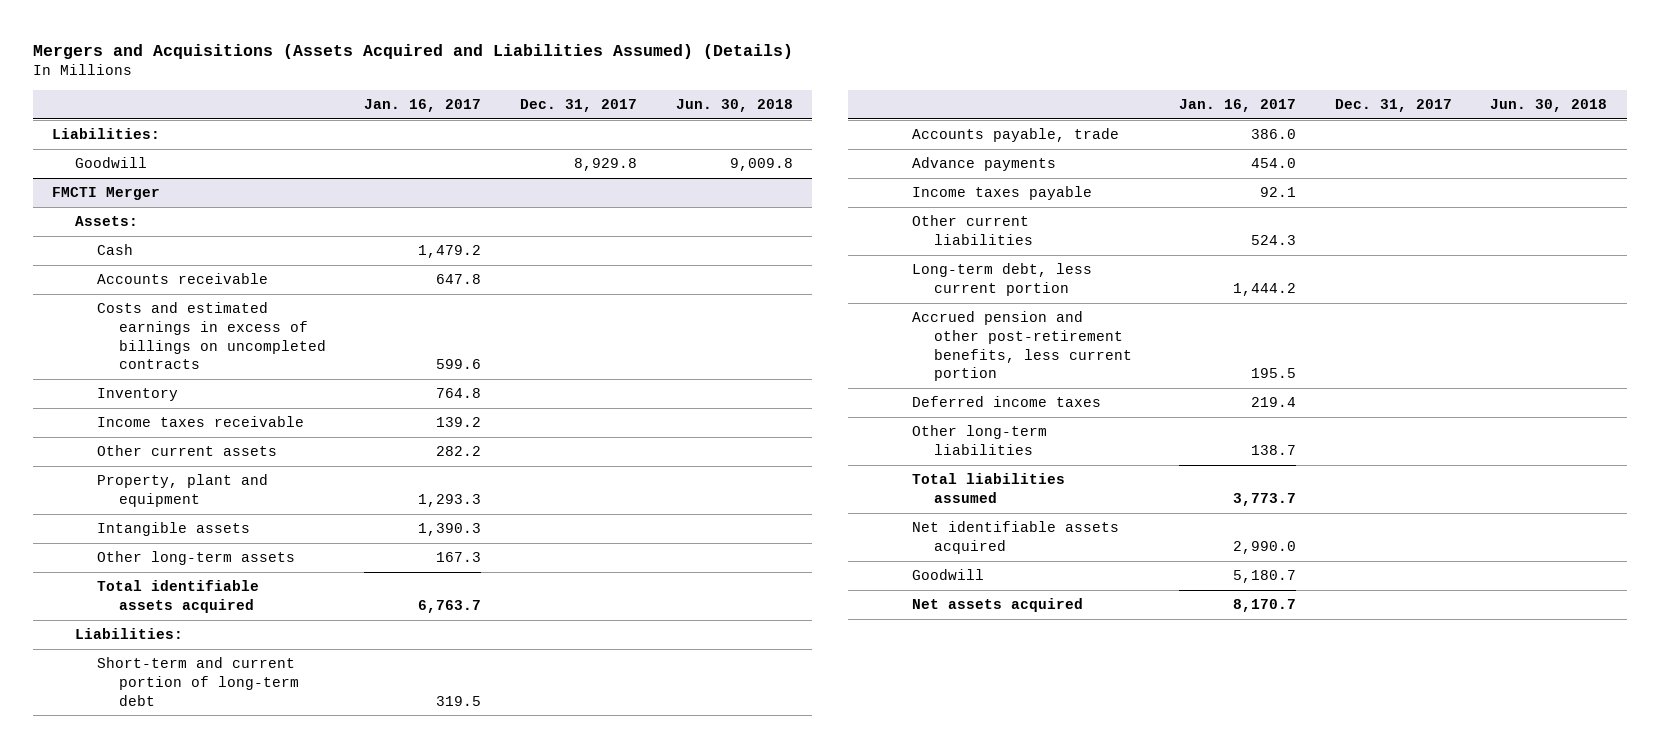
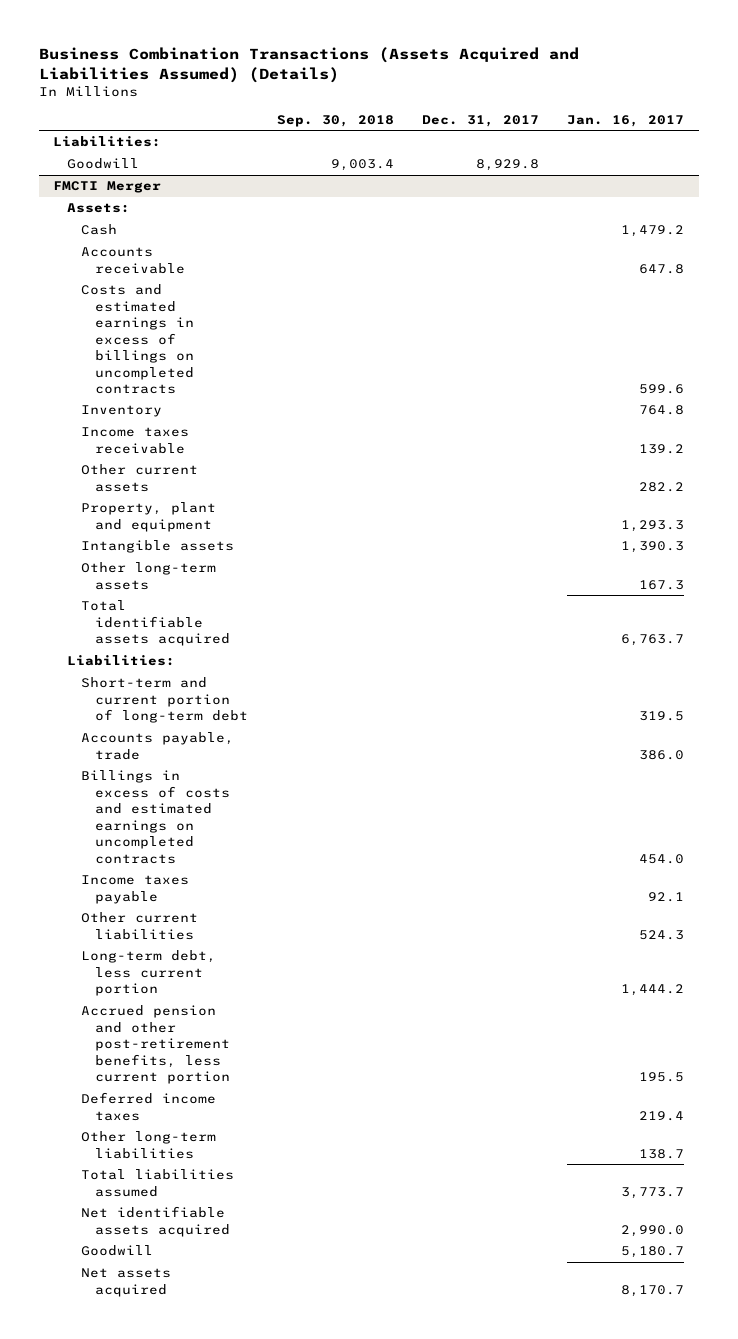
[33,43,794,59] Mergers and Acquisitions (Assets Acquired and Liabilities Assumed) (Details) -> [39,46,580,83] Business Combination Transactions (Assets Acquired and Liabilities Assumed) (Details)
[675,99,793,113] Jun. 30, 2018 -> none
none -> [276,114,394,127] Sep. 30, 2018
[911,157,1056,172] Advance payments -> [81,770,231,864] Billings in excess of costs and estimated earnings on uncompleted contracts

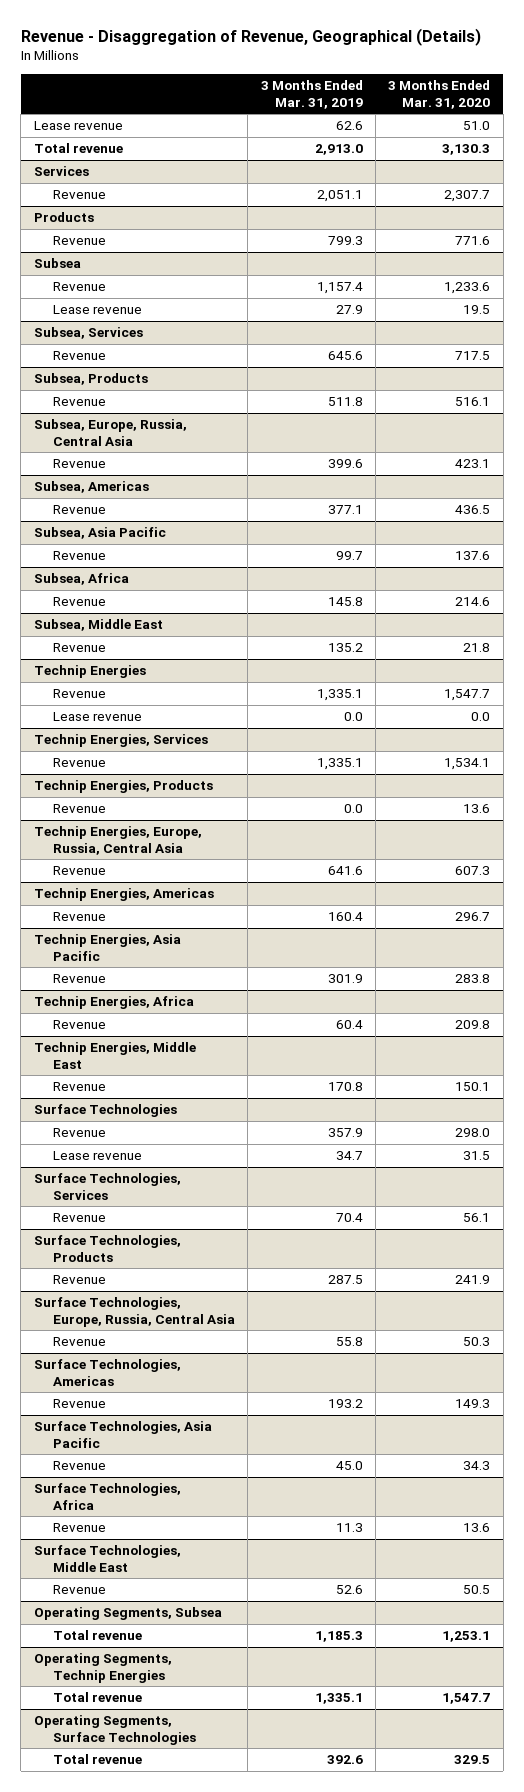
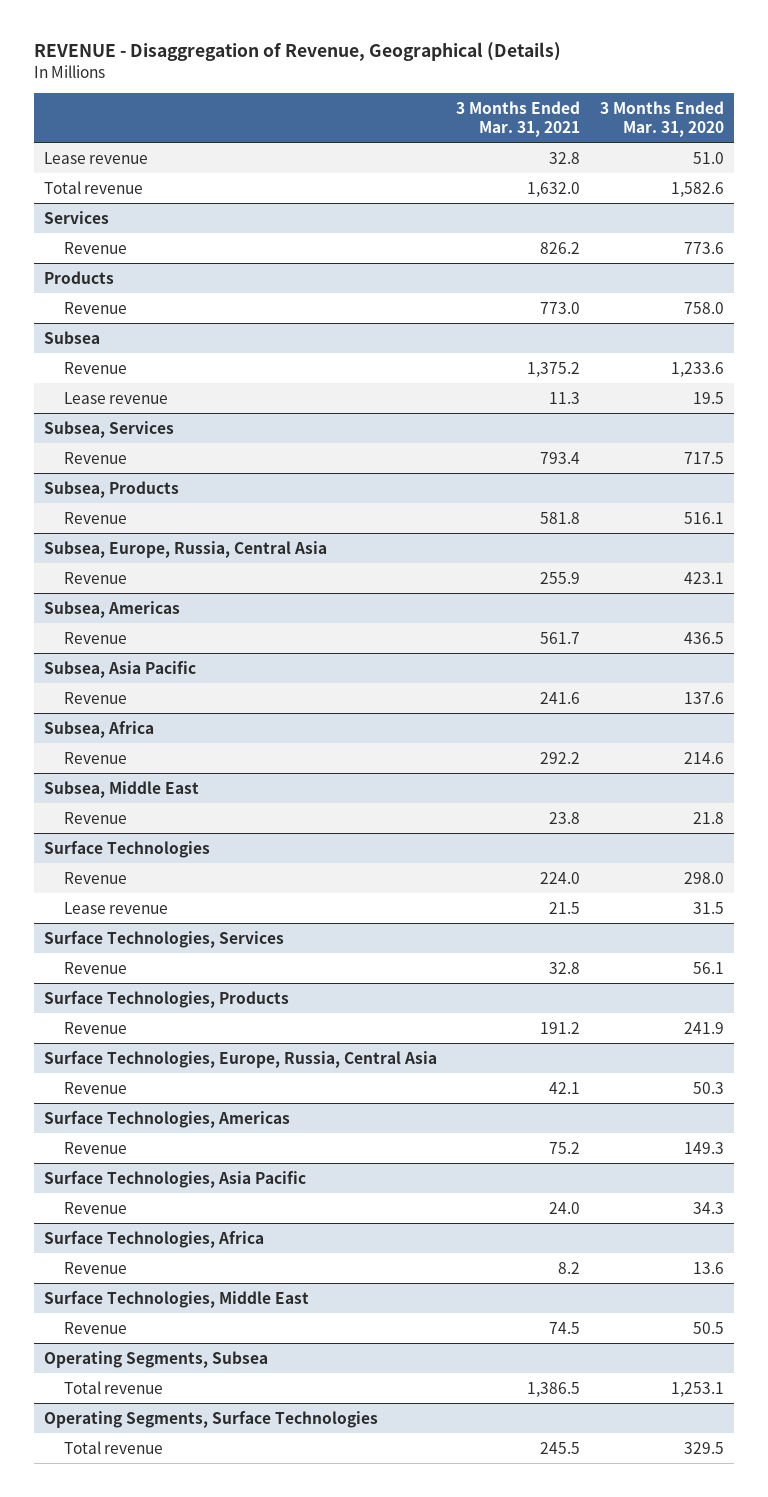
[20,27,481,46] Revenue - Disaggregation of Revenue, Geographical (Details) -> [33,42,561,62] REVENUE - Disaggregation of Revenue, Geographical (Details)
[260,80,363,109] 3 Months Ended Mar. 31, 2019 -> none
none -> [456,101,581,137] 3 Months Ended Mar. 31, 2021
[442,144,491,156] 3,130.3 -> [670,181,724,197] 1,582.6
[444,190,491,203] 2,307.7 -> [683,241,724,254] 773.6
[455,236,491,246] 771.6 -> [683,301,724,314] 758.0
[33,665,146,679] Technip Energies -> none
[52,689,106,699] Revenue -> none
[52,712,142,722] Lease revenue -> none
[33,734,208,748] Technip Energies, Services -> none
[52,758,106,768] Revenue -> none
[33,780,213,794] Technip Energies, Products -> none
[52,804,106,814] Revenue -> none
[33,826,202,855] Technip Energies, Europe, Russia, Central Asia -> none
[52,866,106,876] Revenue -> none
[33,888,214,902] Technip Energies, Americas -> none
[52,912,106,922] Revenue -> none
[33,934,181,961] Technip Energies, Asia Pacific -> none
[52,974,106,984] Revenue -> none
[33,996,194,1010] Technip Energies, Africa -> none
[52,1020,106,1030] Revenue -> none
[33,1042,196,1069] Technip Energies, Middle East -> none
[52,1082,106,1092] Revenue -> none
[33,1653,172,1683] Operating Segments, Technip Energies -> none
[52,1692,142,1703] Total revenue -> none

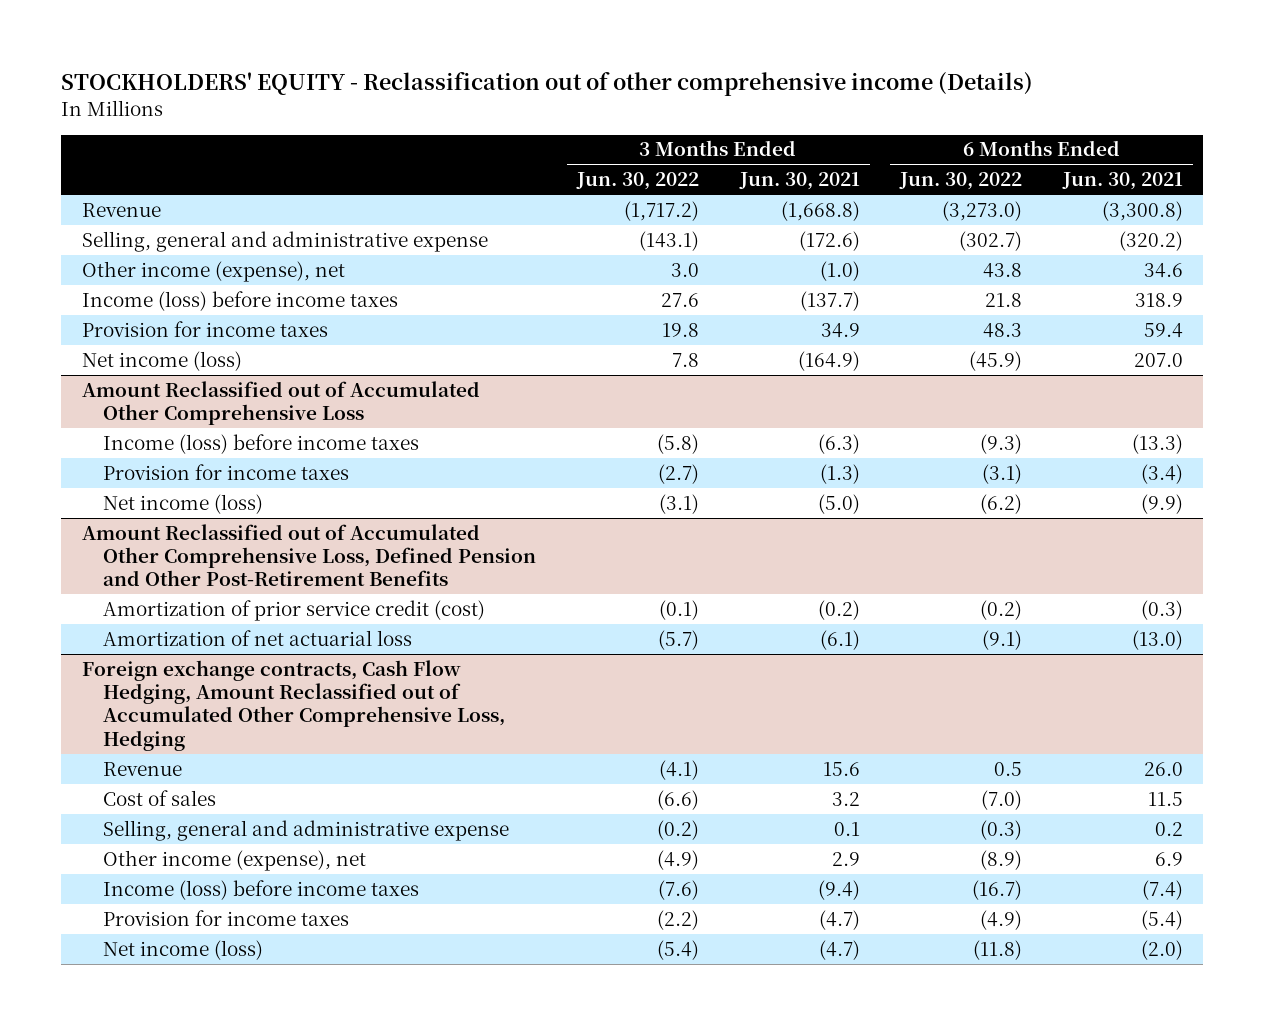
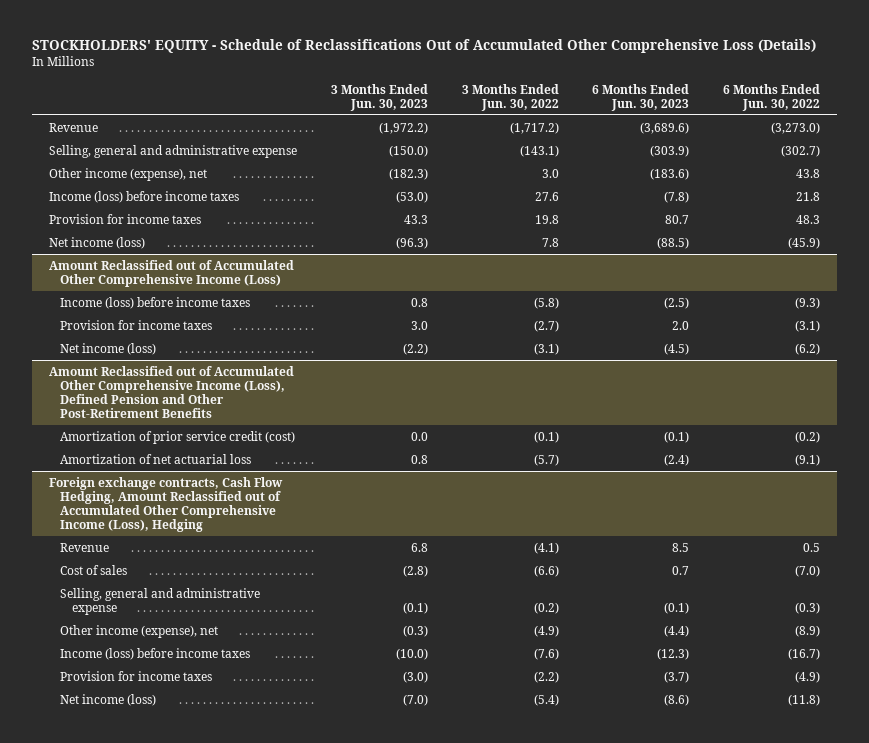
[61,72,1034,97] STOCKHOLDERS' EQUITY - Reclassification out of other comprehensive income (Details) -> [31,39,816,54] STOCKHOLDERS' EQUITY - Schedule of Reclassifications Out of Accumulated Other Comprehensive Loss (Details)
[738,172,860,191] Jun. 30, 2021 -> none
[1062,172,1184,191] Jun. 30, 2021 -> none
none -> [330,83,428,111] 3 Months Ended Jun. 30, 2023
none -> [592,83,690,111] 6 Months Ended Jun. 30, 2023
[81,380,480,426] Amount Reclassified out of Accumulated Other Comprehensive Loss -> [48,259,294,287] Amount Reclassified out of Accumulated Other Comprehensive Income (Loss)
[81,523,537,587] Amount Reclassified out of Accumulated Other Comprehensive Loss, Defined Pension and Other Post-Retirement Benefits -> [48,365,294,418] Amount Reclassified out of Accumulated Other Comprehensive Income (Loss), Defined Pension and Other Post-Retirement Benefits
[81,659,506,751] Foreign exchange contracts, Cash Flow Hedging, Amount Reclassified out of Accumulated Other Comprehensive Loss, Hedging -> [48,476,283,532] Foreign exchange contracts, Cash Flow Hedging, Amount Reclassified out of Accumulated Other Comprehensive Income (Loss), Hedging

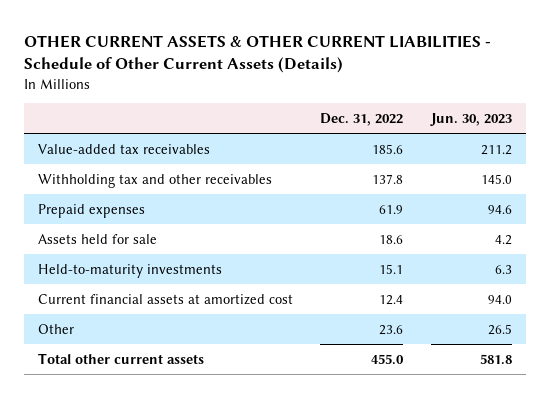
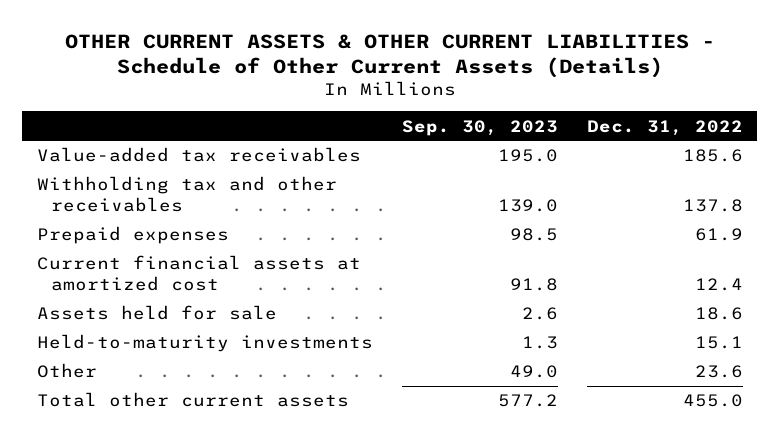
[430,112,513,126] Jun. 30, 2023 -> none
none -> [401,119,558,136] Sep. 30, 2023
[37,293,293,305] Current financial assets at amortized cost -> [36,255,361,292] Current financial assets at amortized cost

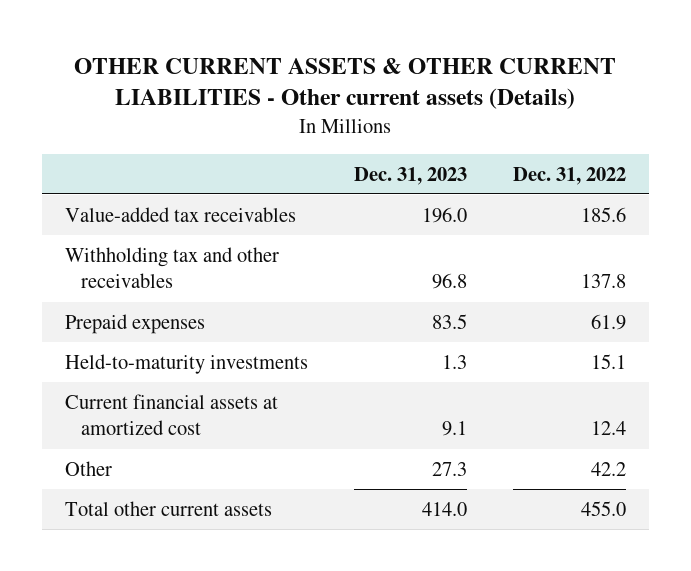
[64,33,715,79] OTHER CURRENT ASSETS & OTHER CURRENT LIABILITIES - Schedule of Other Current Assets (Details) -> [74,57,617,110] OTHER CURRENT ASSETS & OTHER CURRENT LIABILITIES - Other current assets (Details)
[401,119,558,136] Sep. 30, 2023 -> none
none -> [353,166,467,185] Dec. 31, 2023
[36,305,277,321] Assets held for sale -> none
[36,255,361,292] Current financial assets at amortized cost -> [64,393,278,436] Current financial assets at amortized cost
[694,365,743,379] 23.6 -> [590,461,626,476] 42.2

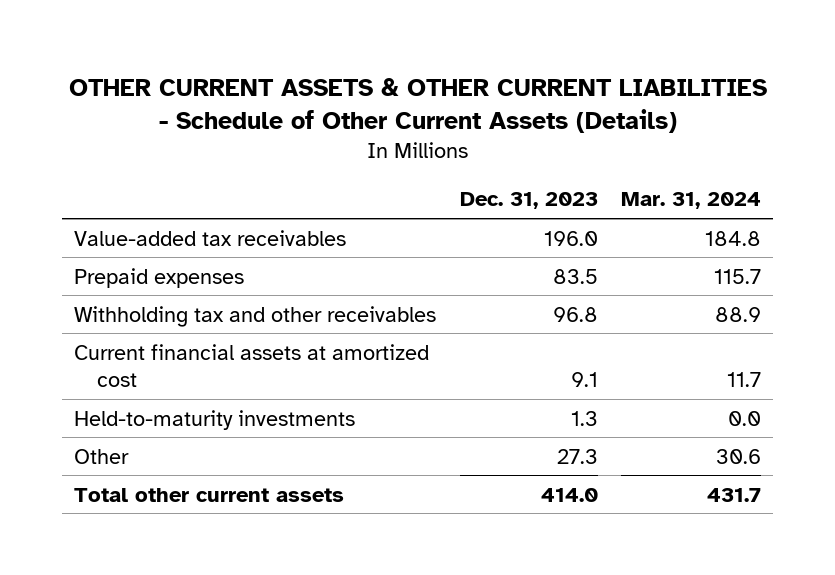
[74,57,617,110] OTHER CURRENT ASSETS & OTHER CURRENT LIABILITIES - Other current assets (Details) -> [68,77,767,134] OTHER CURRENT ASSETS & OTHER CURRENT LIABILITIES - Schedule of Other Current Assets (Details)
[512,166,626,185] Dec. 31, 2022 -> none
none -> [621,192,762,210] Mar. 31, 2024
[64,246,279,289] Withholding tax and other receivables -> [73,305,436,327] Withholding tax and other receivables
[64,353,308,374] Held-to-maturity investments -> [73,409,355,430] Held-to-maturity investments

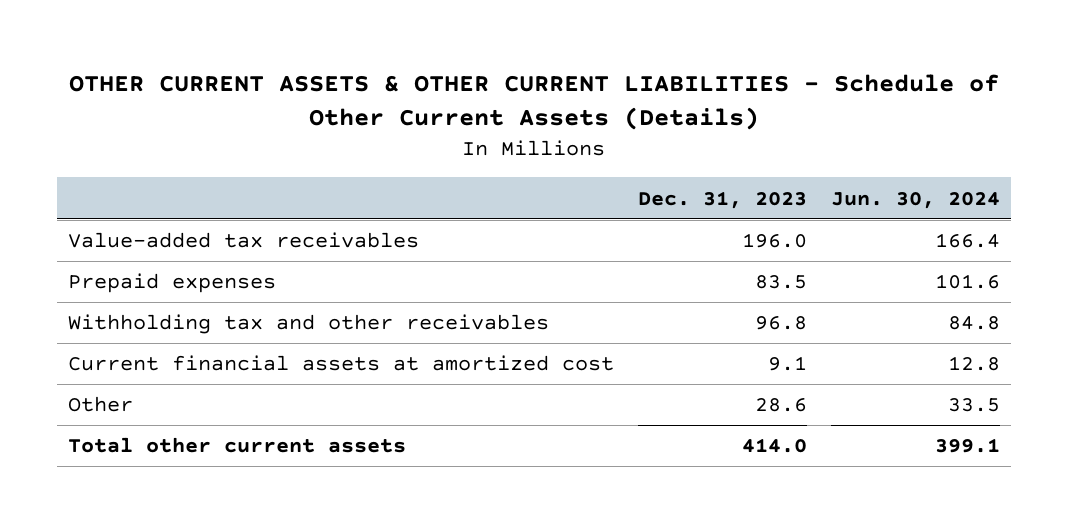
[621,192,762,210] Mar. 31, 2024 -> none
none -> [830,191,1000,209] Jun. 30, 2024
[73,409,355,430] Held-to-maturity investments -> none
[556,448,598,464] 27.3 -> [755,398,808,413] 28.6

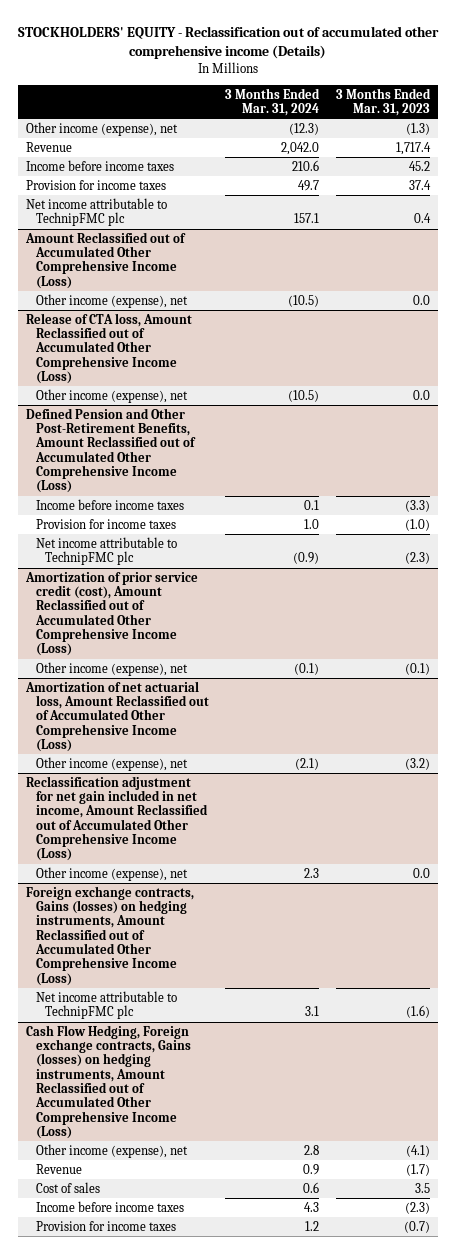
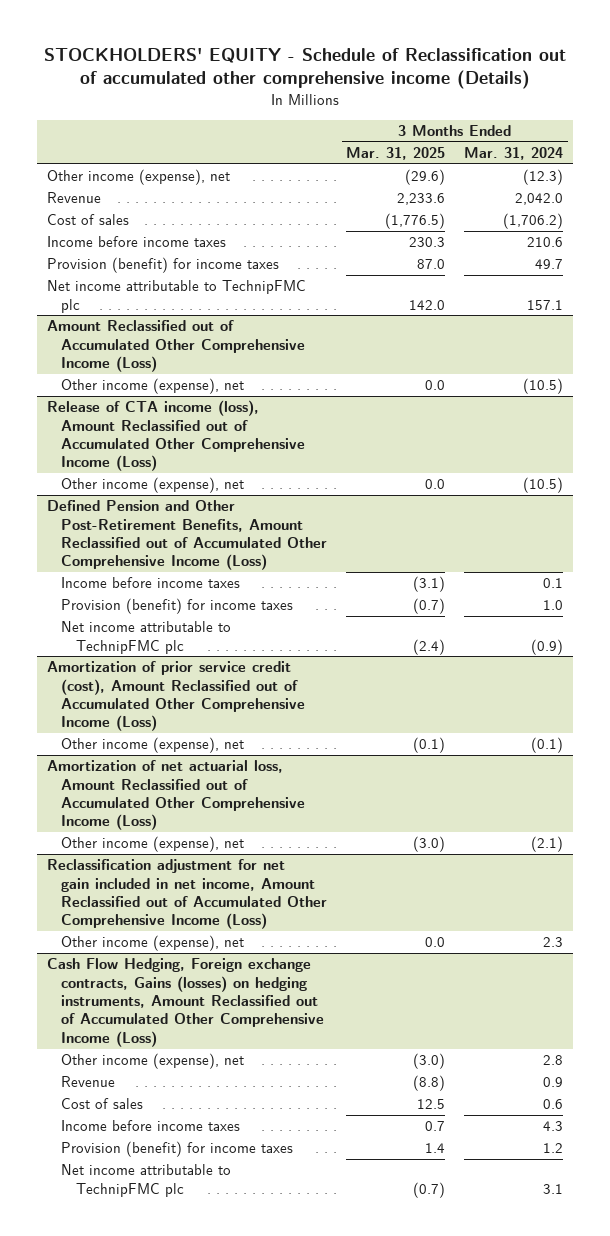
[18,25,440,59] STOCKHOLDERS' EQUITY - Reclassification out of accumulated other comprehensive income (Details) -> [43,47,566,90] STOCKHOLDERS' EQUITY - Schedule of Reclassification out of accumulated other comprehensive income (Details)
[335,87,431,116] 3 Months Ended Mar. 31, 2023 -> none
none -> [346,147,446,161] Mar. 31, 2025
none -> [46,214,129,226] Cost of sales
[26,179,167,190] Provision for income taxes -> [46,257,279,274] Provision (benefit) for income taxes
[26,312,193,384] Release of CTA loss, Amount Reclassified out of Accumulated Other Comprehensive Income (Loss) -> [46,400,306,472] Release of CTA income (loss), Amount Reclassified out of Accumulated Other Comprehensive Income (Loss)
[35,518,176,529] Provision for income taxes -> [61,598,294,615] Provision (benefit) for income taxes
[26,885,195,986] Foreign exchange contracts, Gains (losses) on hedging instruments, Amount Reclassified out of Accumulated Other Comprehensive Income (Loss) -> none
[35,990,177,1020] Net income attributable to TechnipFMC plc -> none
[35,1220,176,1231] Provision for income taxes -> [61,1141,294,1158] Provision (benefit) for income taxes
none -> [61,1164,232,1197] Net income attributable to TechnipFMC plc

